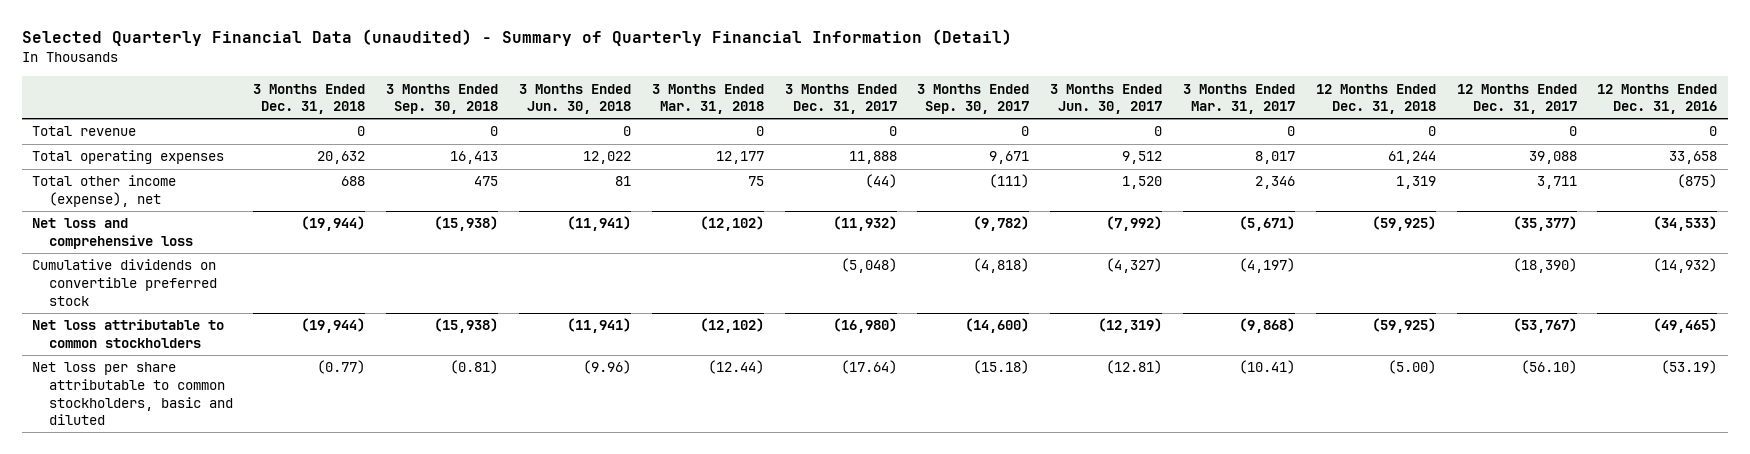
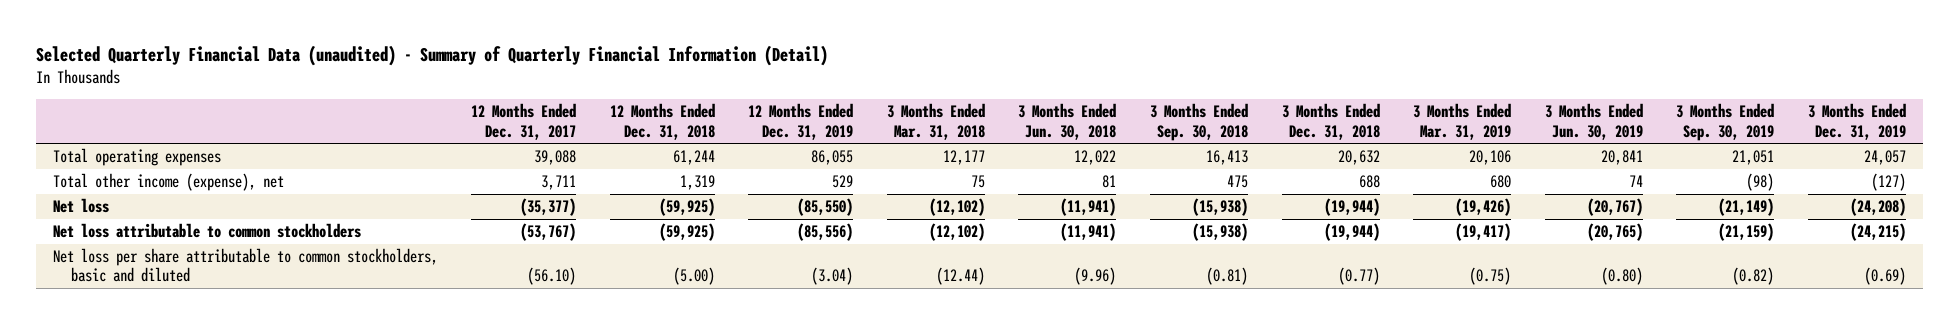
[784,83,897,115] 3 Months Ended Dec. 31, 2017 -> none
[917,83,1030,115] 3 Months Ended Sep. 30, 2017 -> none
[1050,83,1163,115] 3 Months Ended Jun. 30, 2017 -> none
[1183,83,1296,115] 3 Months Ended Mar. 31, 2017 -> none
[1597,83,1718,115] 12 Months Ended Dec. 31, 2016 -> none
none -> [748,103,854,140] 12 Months Ended Dec. 31, 2019
none -> [1413,103,1512,140] 3 Months Ended Mar. 31, 2019
none -> [1544,103,1643,140] 3 Months Ended Jun. 30, 2019
none -> [1676,103,1775,141] 3 Months Ended Sep. 30, 2019
none -> [1807,103,1906,140] 3 Months Ended Dec. 31, 2019
[32,126,137,137] Total revenue -> none
[32,259,217,306] Cumulative dividends on convertible preferred stock -> none
[32,218,193,249] Net loss and comprehensive loss -> [52,197,109,213] Net loss

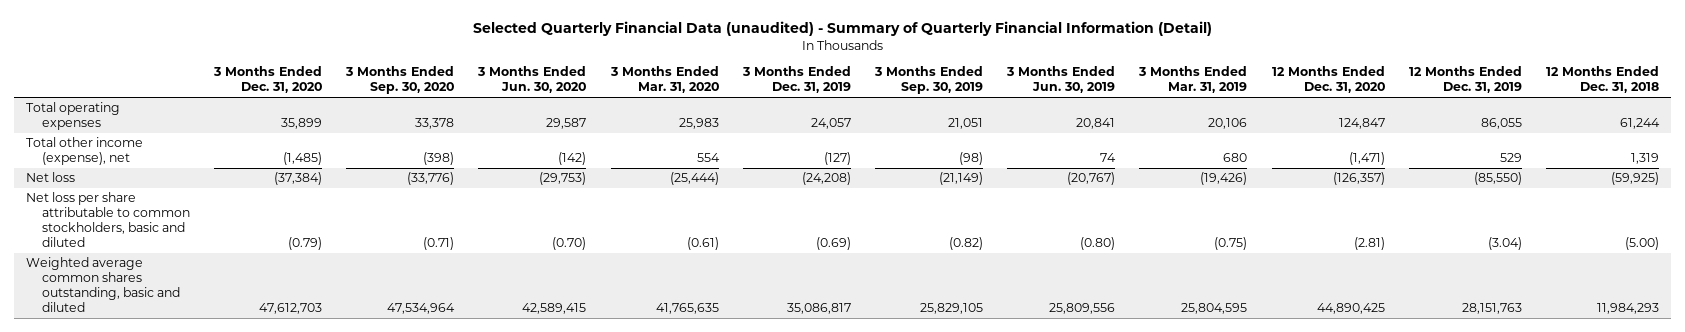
[471,103,577,140] 12 Months Ended Dec. 31, 2017 -> none
[886,103,985,140] 3 Months Ended Mar. 31, 2018 -> none
[1018,103,1117,140] 3 Months Ended Jun. 30, 2018 -> none
[1149,103,1248,141] 3 Months Ended Sep. 30, 2018 -> none
[1281,103,1380,140] 3 Months Ended Dec. 31, 2018 -> none
none -> [212,66,322,94] 3 Months Ended Dec. 31, 2020
none -> [345,66,455,95] 3 Months Ended Sep. 30, 2020
none -> [477,66,587,94] 3 Months Ended Jun. 30, 2020
none -> [609,66,719,94] 3 Months Ended Mar. 31, 2020
none -> [1271,66,1385,94] 12 Months Ended Dec. 31, 2020
[52,222,361,238] Net loss attributable to common stockholders -> none
none -> [26,257,180,313] Weighted average common shares outstanding, basic and diluted

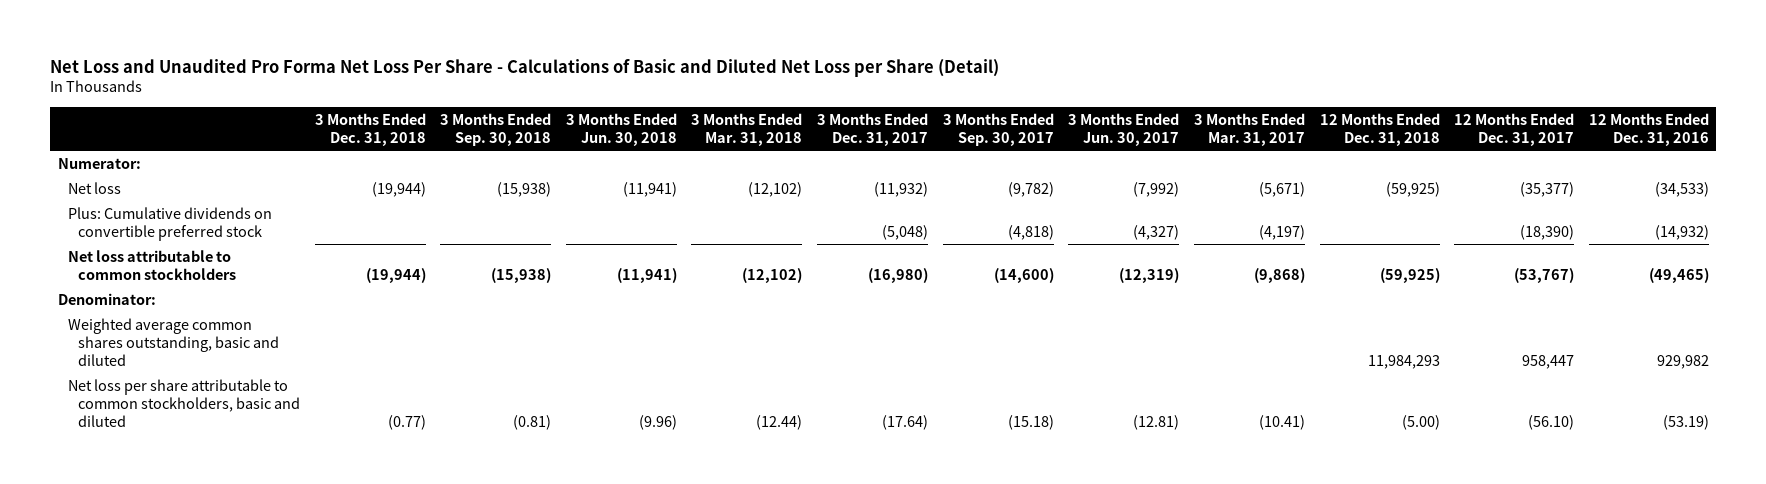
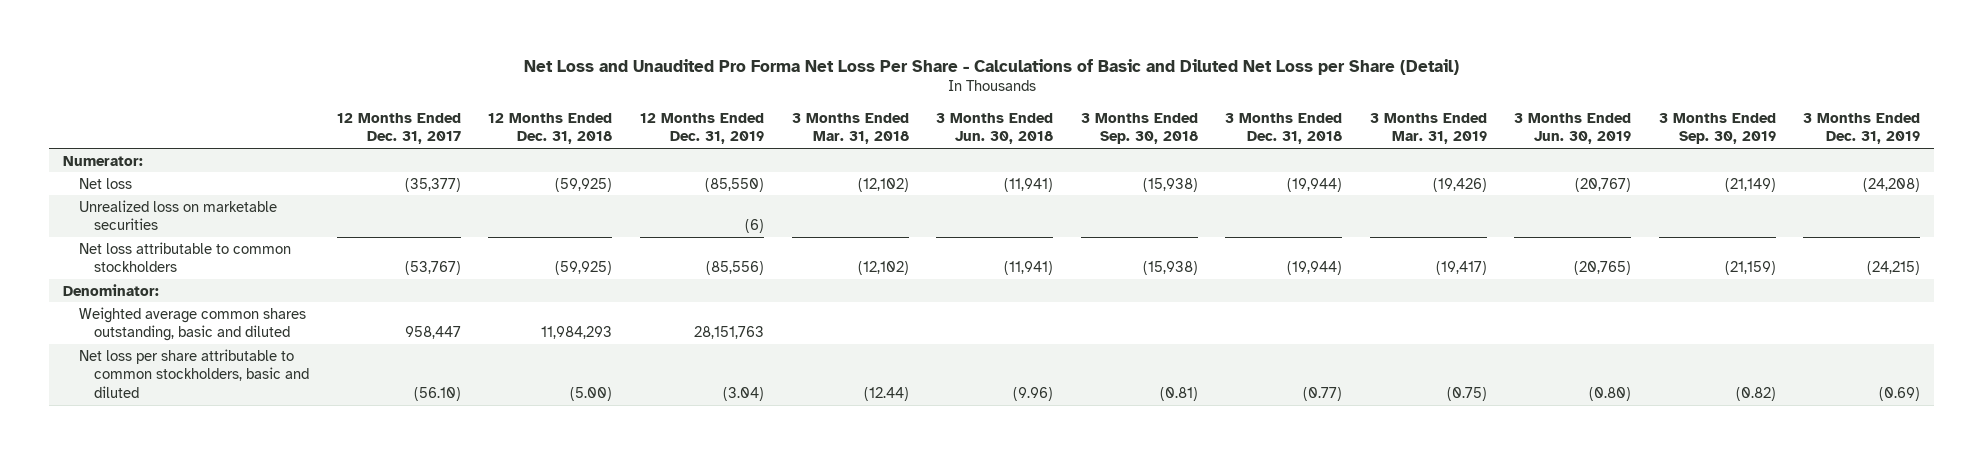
[817,112,929,146] 3 Months Ended Dec. 31, 2017 -> none
[942,112,1054,146] 3 Months Ended Sep. 30, 2017 -> none
[1068,112,1180,146] 3 Months Ended Jun. 30, 2017 -> none
[1193,112,1305,146] 3 Months Ended Mar. 31, 2017 -> none
[1588,112,1709,146] 12 Months Ended Dec. 31, 2016 -> none
none -> [639,112,764,145] 12 Months Ended Dec. 31, 2019
none -> [1369,112,1487,145] 3 Months Ended Mar. 31, 2019
none -> [1514,112,1632,145] 3 Months Ended Jun. 30, 2019
none -> [1658,112,1776,145] 3 Months Ended Sep. 30, 2019
none -> [1803,112,1921,145] 3 Months Ended Dec. 31, 2019
[67,206,272,241] Plus: Cumulative dividends on convertible preferred stock -> none
none -> [78,199,277,231] Unrealized loss on marketable securities

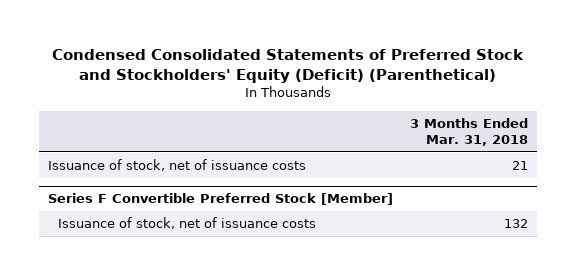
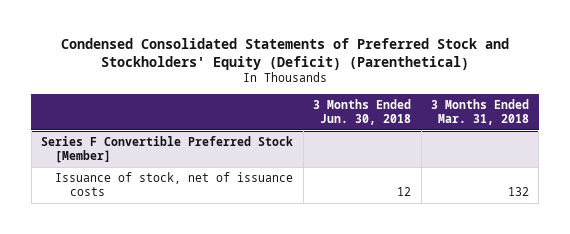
none -> [313,98,412,126] 3 Months Ended Jun. 30, 2018
[47,159,306,172] Issuance of stock, net of issuance costs -> none

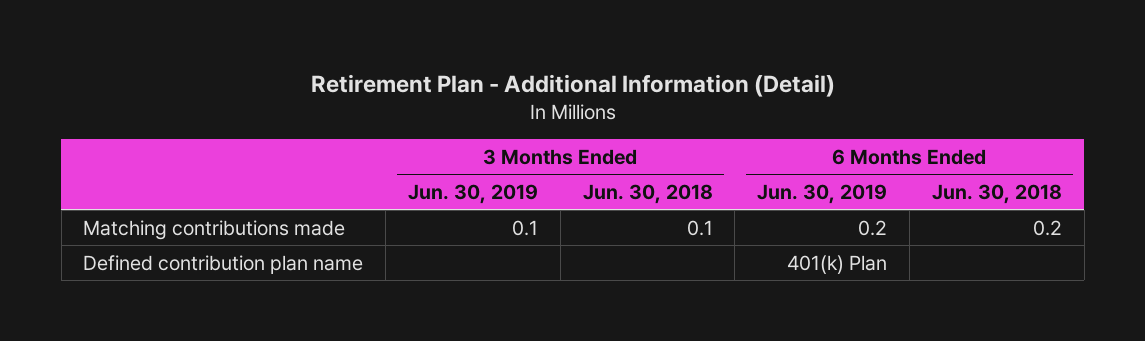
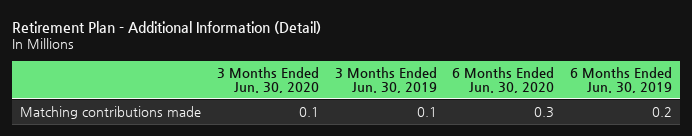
[582,184,713,205] Jun. 30, 2018 -> none
[931,184,1062,205] Jun. 30, 2018 -> none
none -> [216,66,319,94] 3 Months Ended Jun. 30, 2020
none -> [452,66,555,94] 6 Months Ended Jun. 30, 2020
[83,254,364,274] Defined contribution plan name -> none

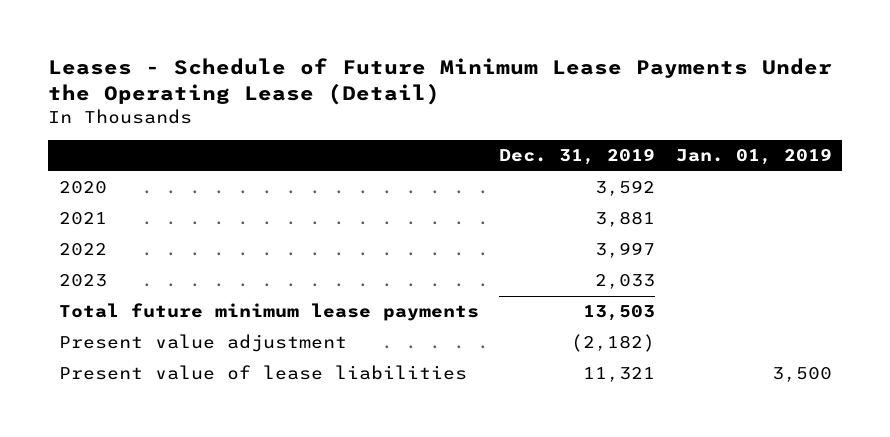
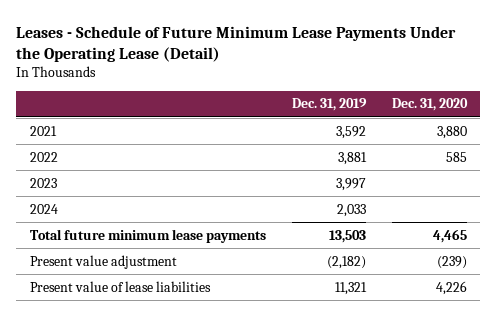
[675,148,832,166] Jan. 01, 2019 -> none
none -> [392,98,469,112] Dec. 31, 2020
[58,181,107,195] 2020 -> [29,125,57,136] 2021
[58,212,107,226] 2021 -> [29,151,58,162] 2022
[58,243,107,257] 2022 -> [29,177,57,188] 2023
[58,274,107,288] 2023 -> [29,203,58,214] 2024

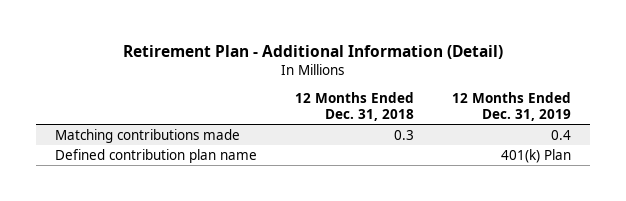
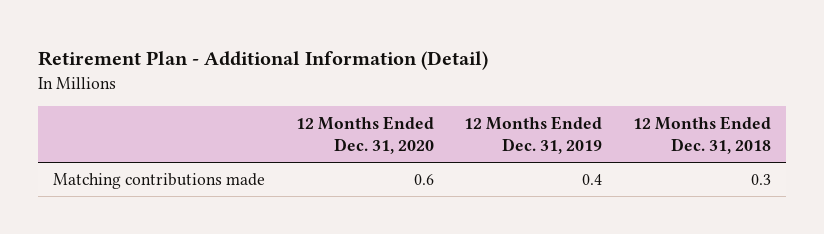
none -> [295,115,434,155] 12 Months Ended Dec. 31, 2020
[55,148,258,163] Defined contribution plan name -> none

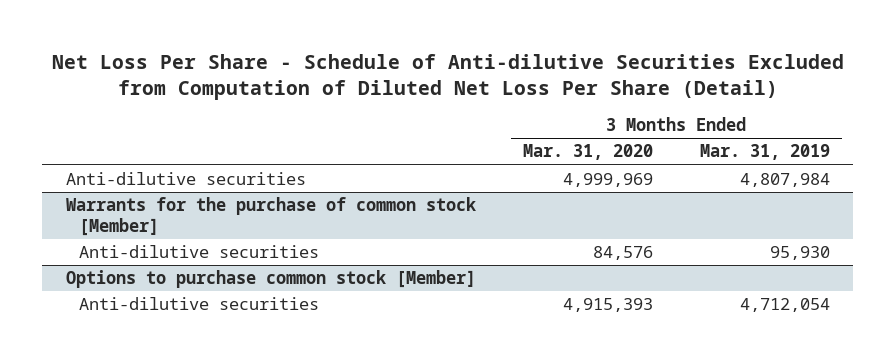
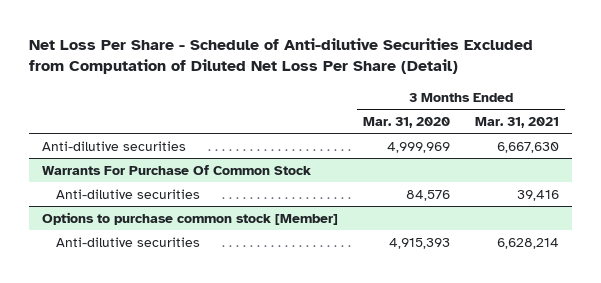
[699,144,830,161] Mar. 31, 2019 -> none
none -> [475,116,560,128] Mar. 31, 2021
[65,197,476,236] Warrants for the purchase of common stock [Member] -> [42,164,312,175] Warrants For Purchase Of Common Stock

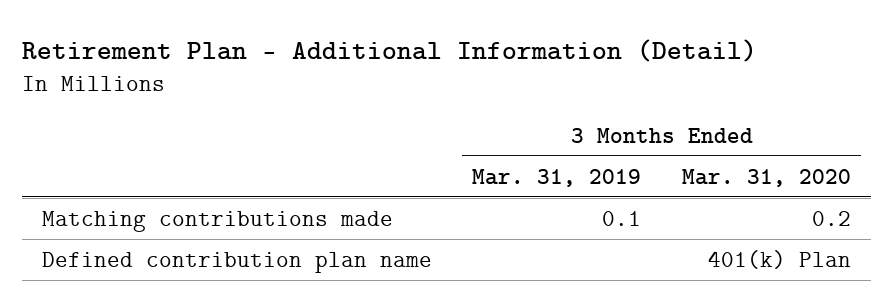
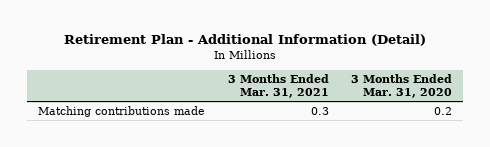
[472,168,642,187] Mar. 31, 2019 -> none
none -> [227,74,329,99] 3 Months Ended Mar. 31, 2021
[42,251,433,273] Defined contribution plan name -> none

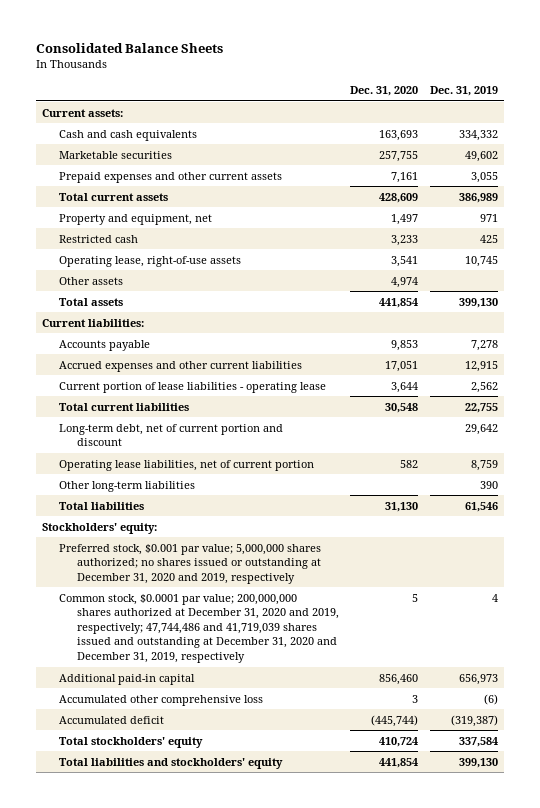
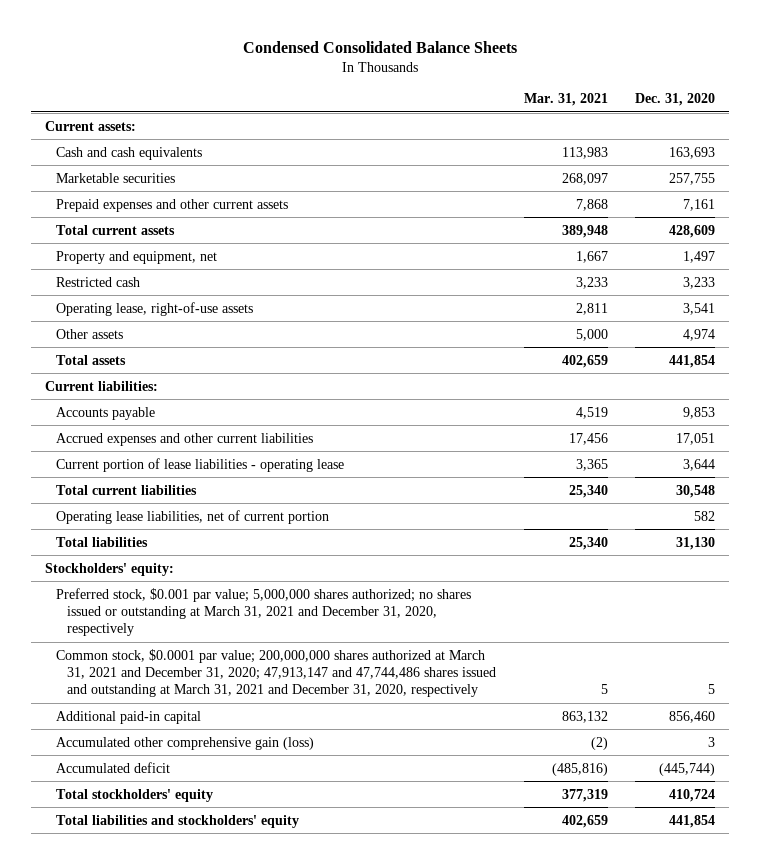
[35,43,223,54] Consolidated Balance Sheets -> [243,40,518,53] Condensed Consolidated Balance Sheets
[429,86,498,97] Dec. 31, 2019 -> none
none -> [523,93,608,107] Mar. 31, 2021
[59,423,284,447] Long-term debt, net of current portion and discount -> none
[59,480,196,492] Other long-term liabilities -> none
[59,543,322,584] Preferred stock, $0.001 par value; 5,000,000 shares authorized; no shares issued or outstanding at December 31, 2020 and 2019, respectively -> [56,587,472,637] Preferred stock, $0.001 par value; 5,000,000 shares authorized; no shares issued or outstanding at March 31, 2021 and December 31, 2020, respectively
[59,593,339,663] Common stock, $0.0001 par value; 200,000,000 shares authorized at December 31, 2020 and 2019, respectively; 47,744,486 and 41,719,039 shares issued and outstanding at December 31, 2020 and December 31, 2019, respectively -> [56,648,497,698] Common stock, $0.0001 par value; 200,000,000 shares authorized at March 31, 2021 and December 31, 2020; 47,913,147 and 47,744,486 shares issued and outstanding at March 31, 2021 and December 31, 2020, respectively
[59,694,264,706] Accumulated other comprehensive loss -> [56,736,315,750] Accumulated other comprehensive gain (loss)

